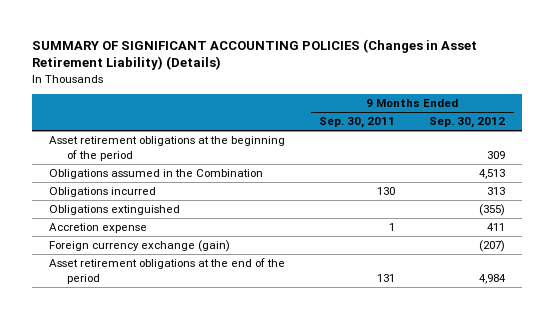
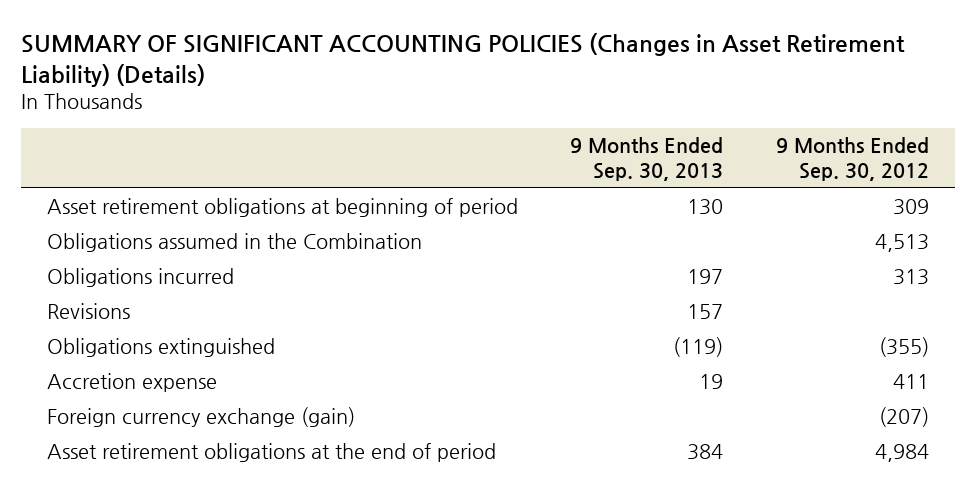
[319,117,396,129] Sep. 30, 2011 -> none
none -> [570,136,724,182] 9 Months Ended Sep. 30, 2013
[48,136,285,161] Asset retirement obligations at the beginning of the period -> [47,198,519,218] Asset retirement obligations at beginning of period
none -> [47,303,131,320] Revisions
[48,258,285,284] Asset retirement obligations at the end of the period -> [47,443,497,463] Asset retirement obligations at the end of period

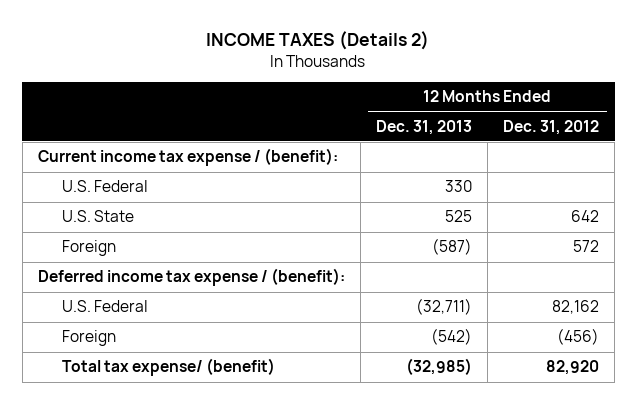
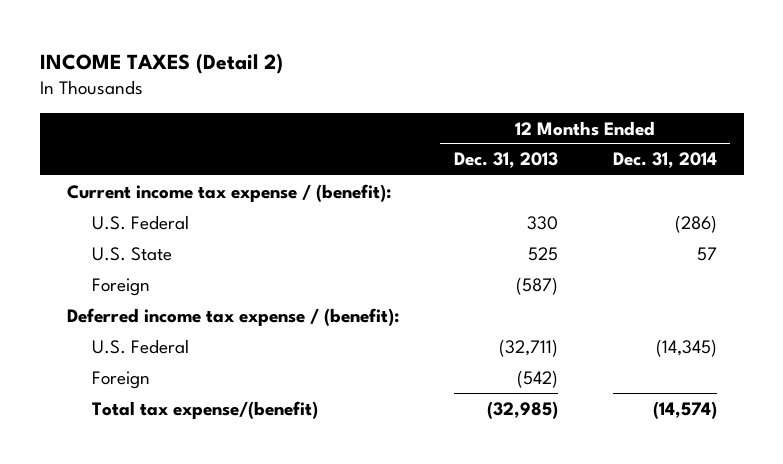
[206,30,430,50] INCOME TAXES (Details 2) -> [39,52,283,74] INCOME TAXES (Detail 2)
[502,119,599,135] Dec. 31, 2012 -> none
none -> [612,152,717,169] Dec. 31, 2014
[61,358,275,377] Total tax expense/ (benefit) -> [92,400,319,419] Total tax expense/(benefit)

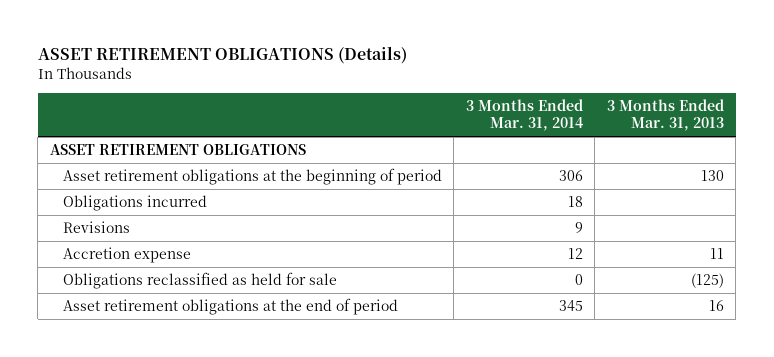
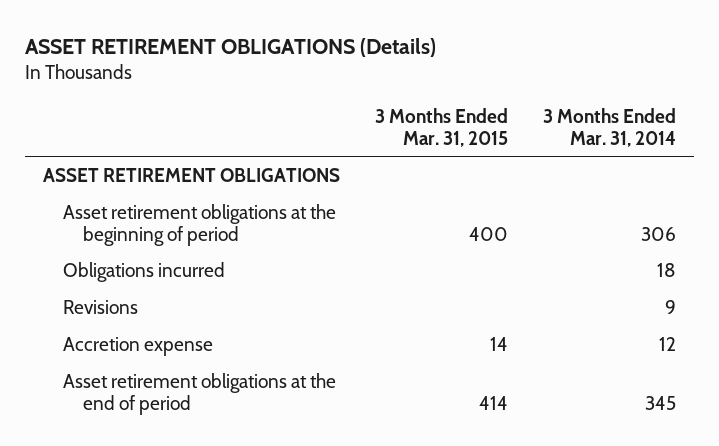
[606,98,724,132] 3 Months Ended Mar. 31, 2013 -> none
none -> [374,108,508,147] 3 Months Ended Mar. 31, 2015
[63,272,338,290] Obligations reclassified as held for sale -> none

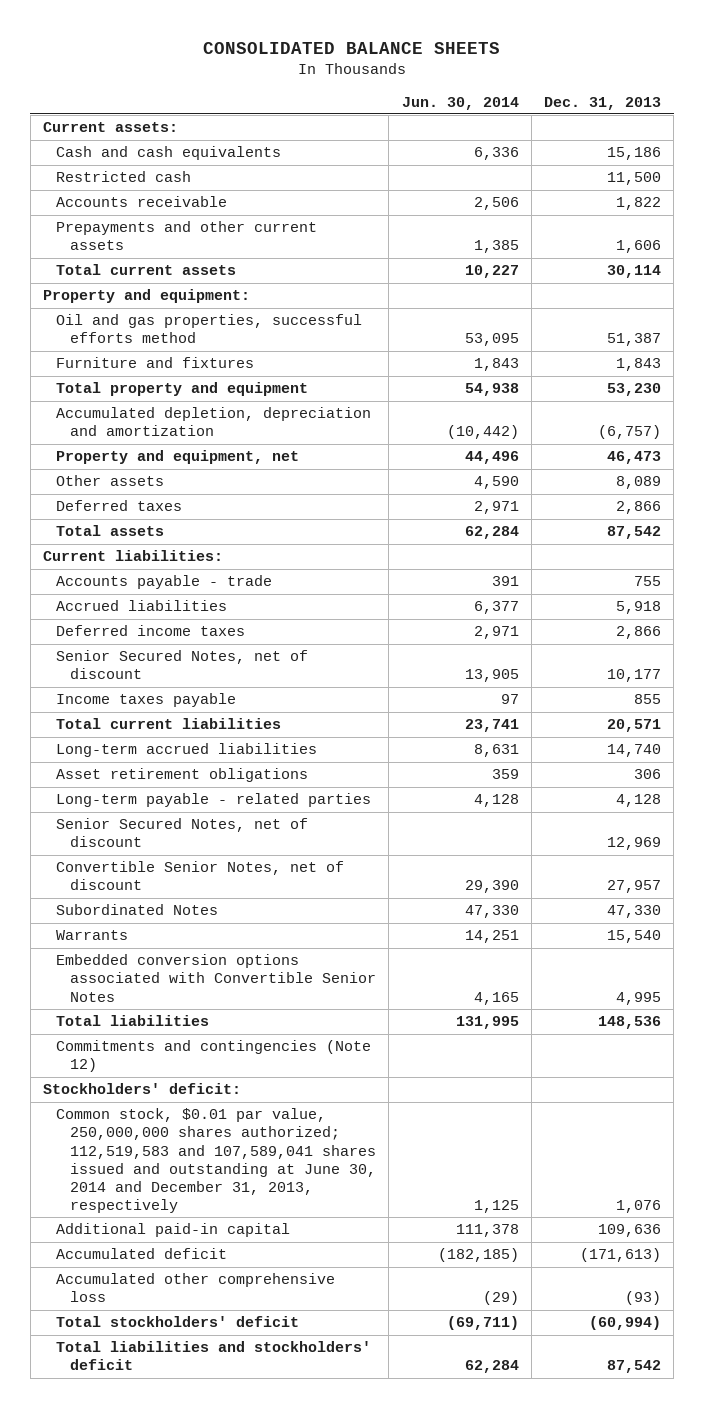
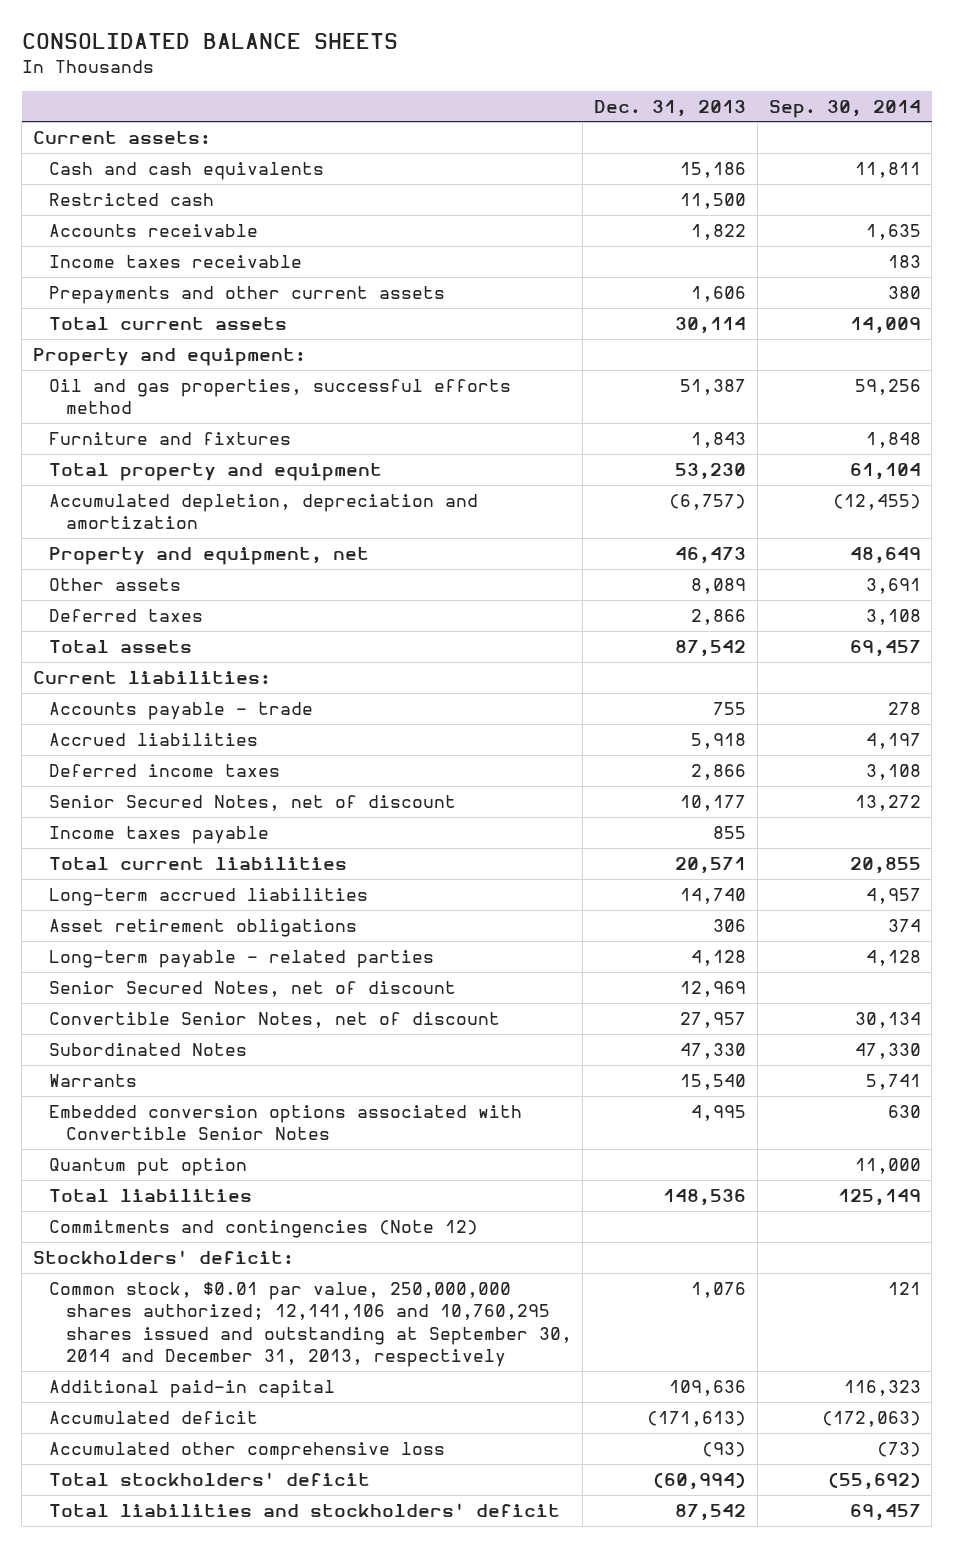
[401,96,519,110] Jun. 30, 2014 -> none
none -> [768,99,921,118] Sep. 30, 2014
none -> [49,255,303,269] Income taxes receivable
none -> [49,1158,248,1177] Quantum put option
[56,1108,377,1213] Common stock, $0.01 par value, 250,000,000 shares authorized; 112,519,583 and 107,589,041 shares issued and outstanding at June 30, 2014 and December 31, 2013, respectively -> [49,1282,572,1368] Common stock, $0.01 par value, 250,000,000 shares authorized; 12,141,106 and 10,760,295 shares issued and outstanding at September 30, 2014 and December 31, 2013, respectively

